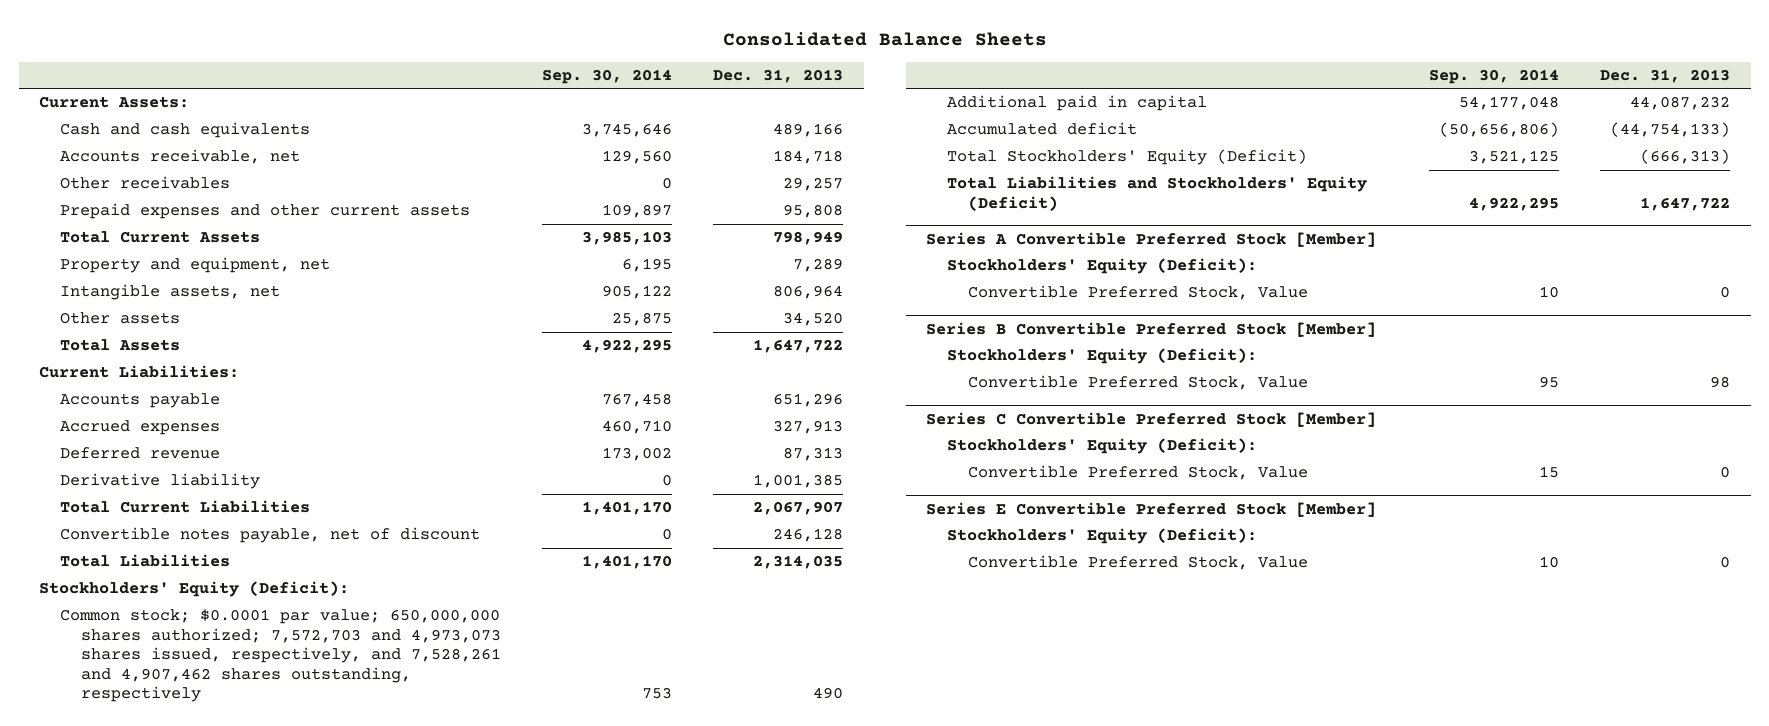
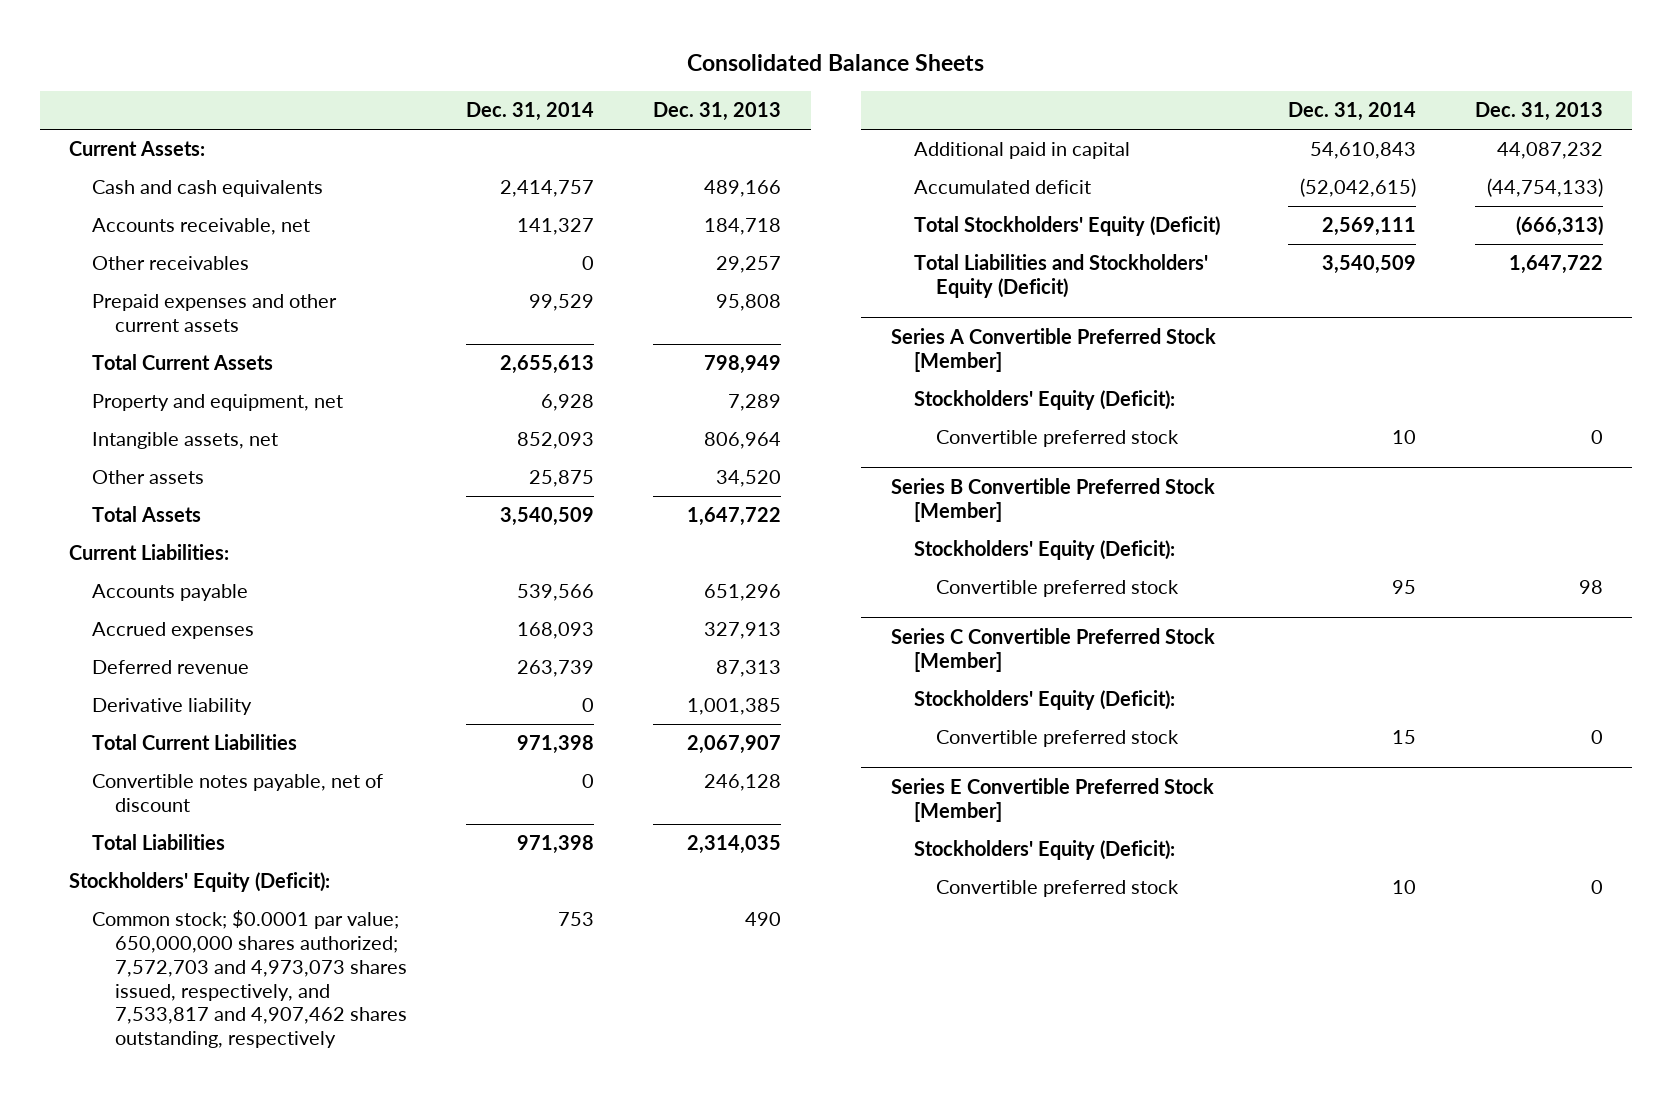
[541,68,672,84] Sep. 30, 2014 -> none
none -> [466,102,595,122] Dec. 31, 2014
[59,609,501,703] Common stock; $0.0001 par value; 650,000,000 shares authorized; 7,572,703 and 4,973,073 shares issued, respectively, and 7,528,261 and 4,907,462 shares outstanding, respectively -> [92,910,408,1049] Common stock; $0.0001 par value; 650,000,000 shares authorized; 7,572,703 and 4,973,073 shares issued, respectively, and 7,533,817 and 4,907,462 shares outstanding, respectively
[967,285,1308,301] Convertible Preferred Stock, Value -> [936,430,1180,448] Convertible preferred stock
[967,375,1308,391] Convertible Preferred Stock, Value -> [936,580,1180,598] Convertible preferred stock
[967,465,1308,481] Convertible Preferred Stock, Value -> [936,730,1180,748] Convertible preferred stock
[967,555,1308,571] Convertible Preferred Stock, Value -> [936,880,1180,898] Convertible preferred stock

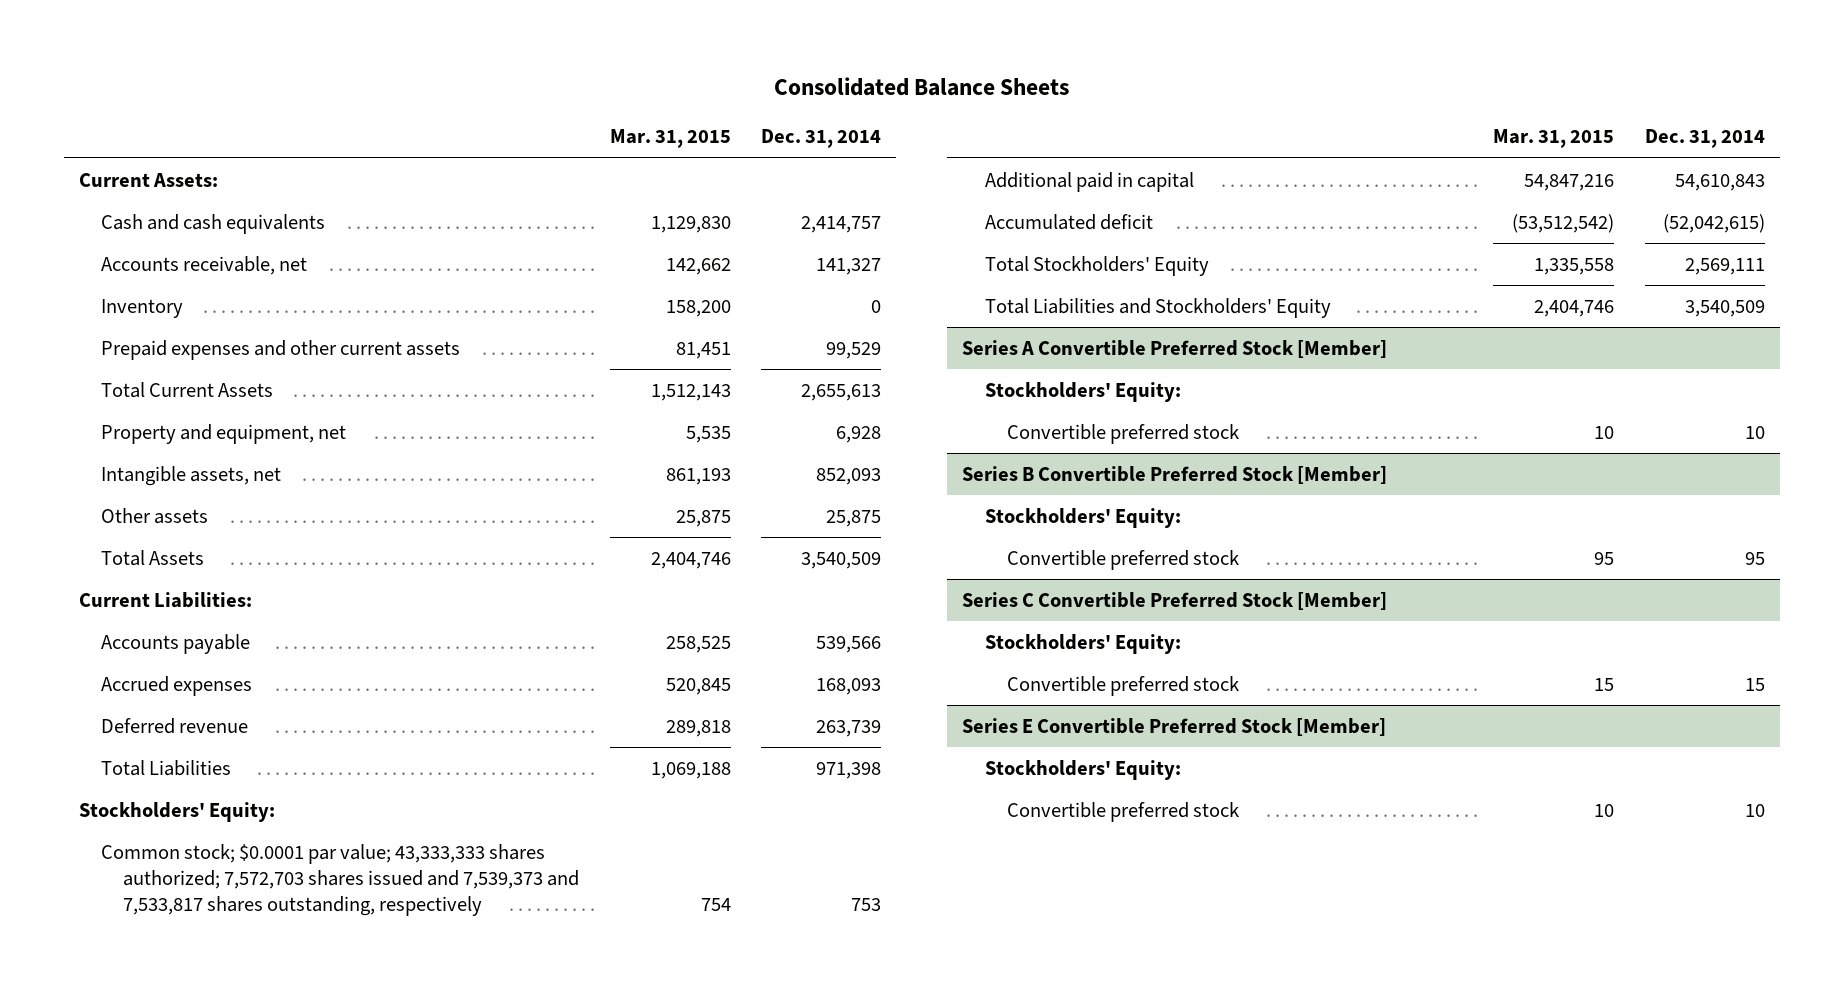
[653,102,782,122] Dec. 31, 2013 -> none
none -> [609,129,731,149] Mar. 31, 2015
[92,256,250,271] Other receivables -> none
none -> [101,298,184,318] Inventory
[92,698,253,716] Derivative liability -> none
[92,734,298,751] Total Current Liabilities -> none
[92,774,384,813] Convertible notes payable, net of discount -> none
[69,872,331,893] Stockholders' Equity (Deficit): -> [78,801,275,822] Stockholders' Equity:
[92,910,408,1049] Common stock; $0.0001 par value; 650,000,000 shares authorized; 7,572,703 and 4,973,073 shares issued, respectively, and 7,533,817 and 4,907,462 shares outstanding, respectively -> [101,843,580,916] Common stock; $0.0001 par value; 43,333,333 shares authorized; 7,572,703 shares issued and 7,539,373 and 7,533,817 shares outstanding, respectively
[913,216,1220,237] Total Stockholders' Equity (Deficit) -> [984,255,1209,276] Total Stockholders' Equity
[913,254,1208,299] Total Liabilities and Stockholders' Equity (Deficit) -> [984,297,1331,318] Total Liabilities and Stockholders' Equity
[913,390,1175,411] Stockholders' Equity (Deficit): -> [984,381,1181,402] Stockholders' Equity:
[913,540,1175,561] Stockholders' Equity (Deficit): -> [984,507,1181,528] Stockholders' Equity:
[913,690,1175,711] Stockholders' Equity (Deficit): -> [984,633,1181,654] Stockholders' Equity:
[913,840,1175,861] Stockholders' Equity (Deficit): -> [984,759,1181,780] Stockholders' Equity:

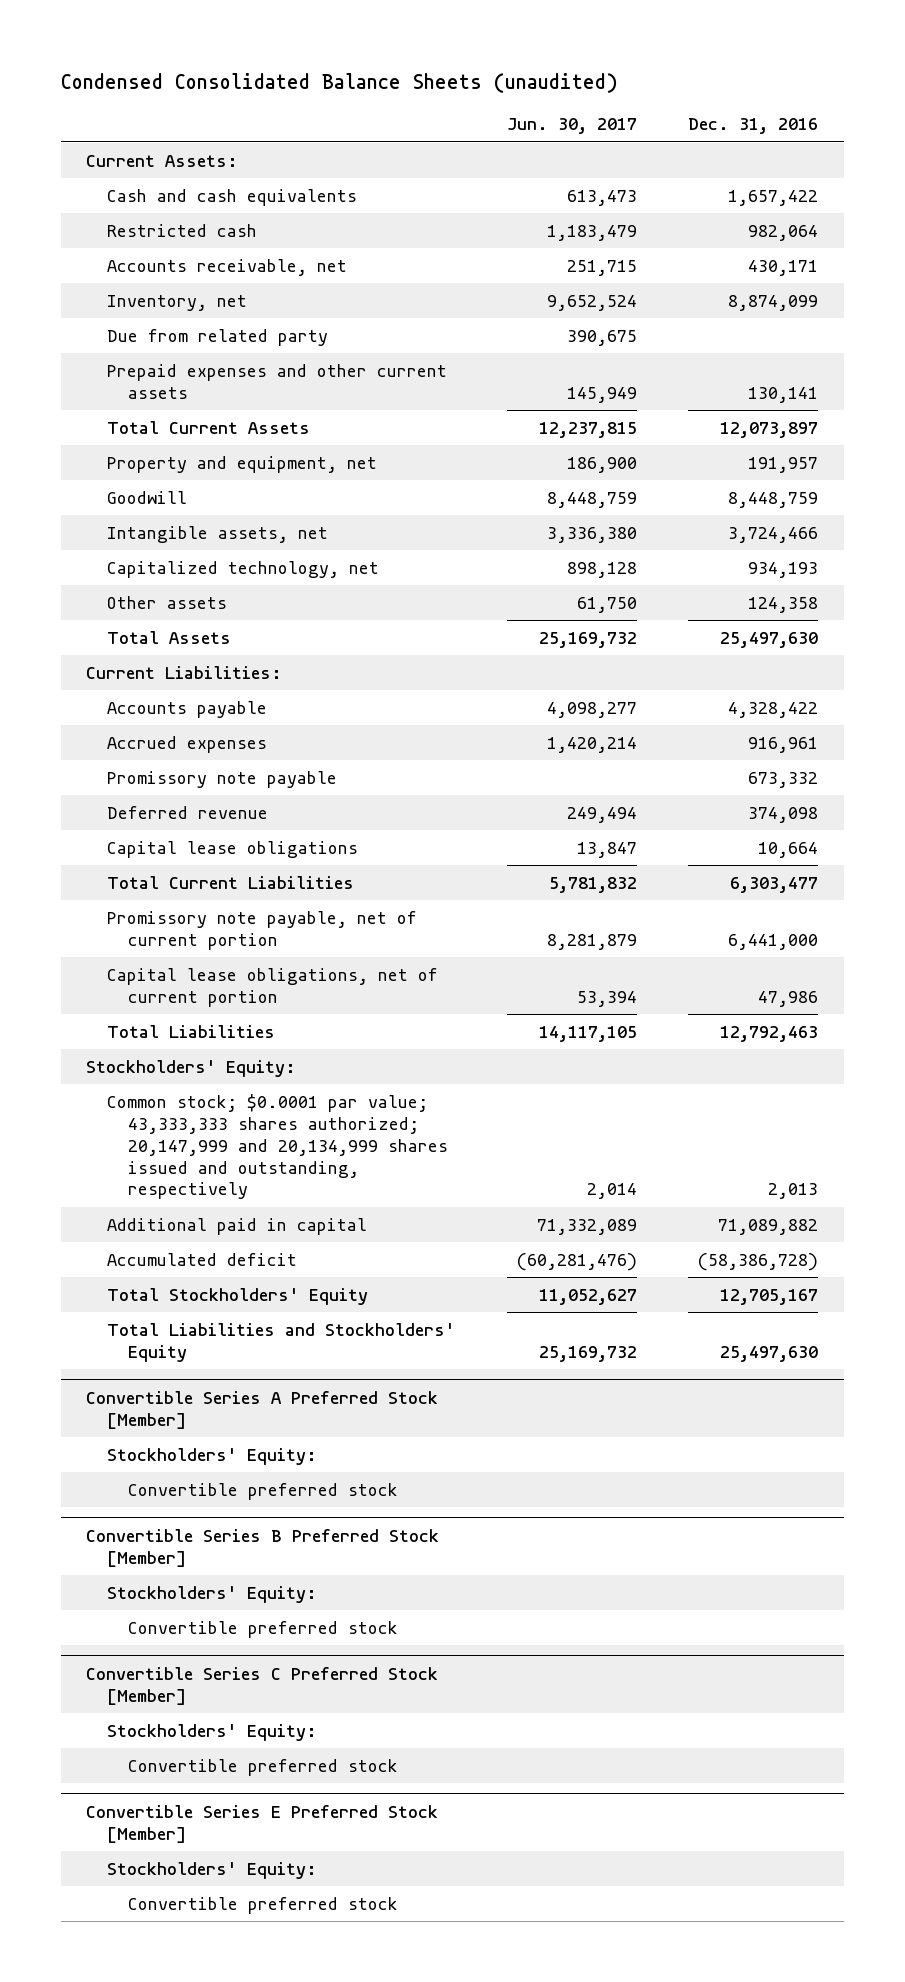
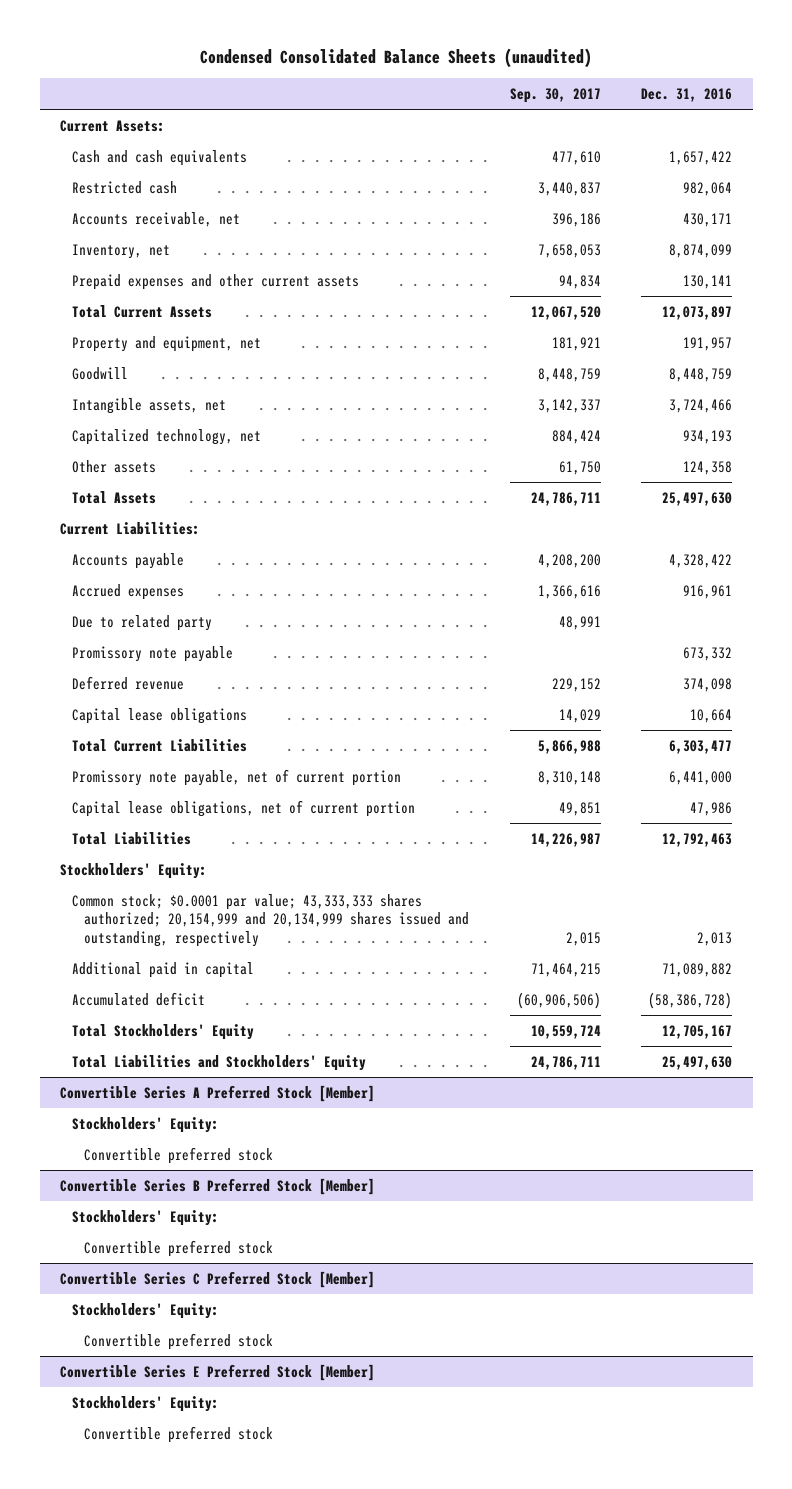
[506,118,637,135] Jun. 30, 2017 -> none
none -> [509,88,601,104] Sep. 30, 2017
[107,328,329,346] Due from related party -> none
none -> [72,614,213,631] Due to related party
[107,1093,449,1200] Common stock; $0.0001 par value; 43,333,333 shares authorized; 20,147,999 and 20,134,999 shares issued and outstanding, respectively -> [72,893,470,948] Common stock; $0.0001 par value; 43,333,333 shares authorized; 20,154,999 and 20,134,999 shares issued and outstanding, respectively

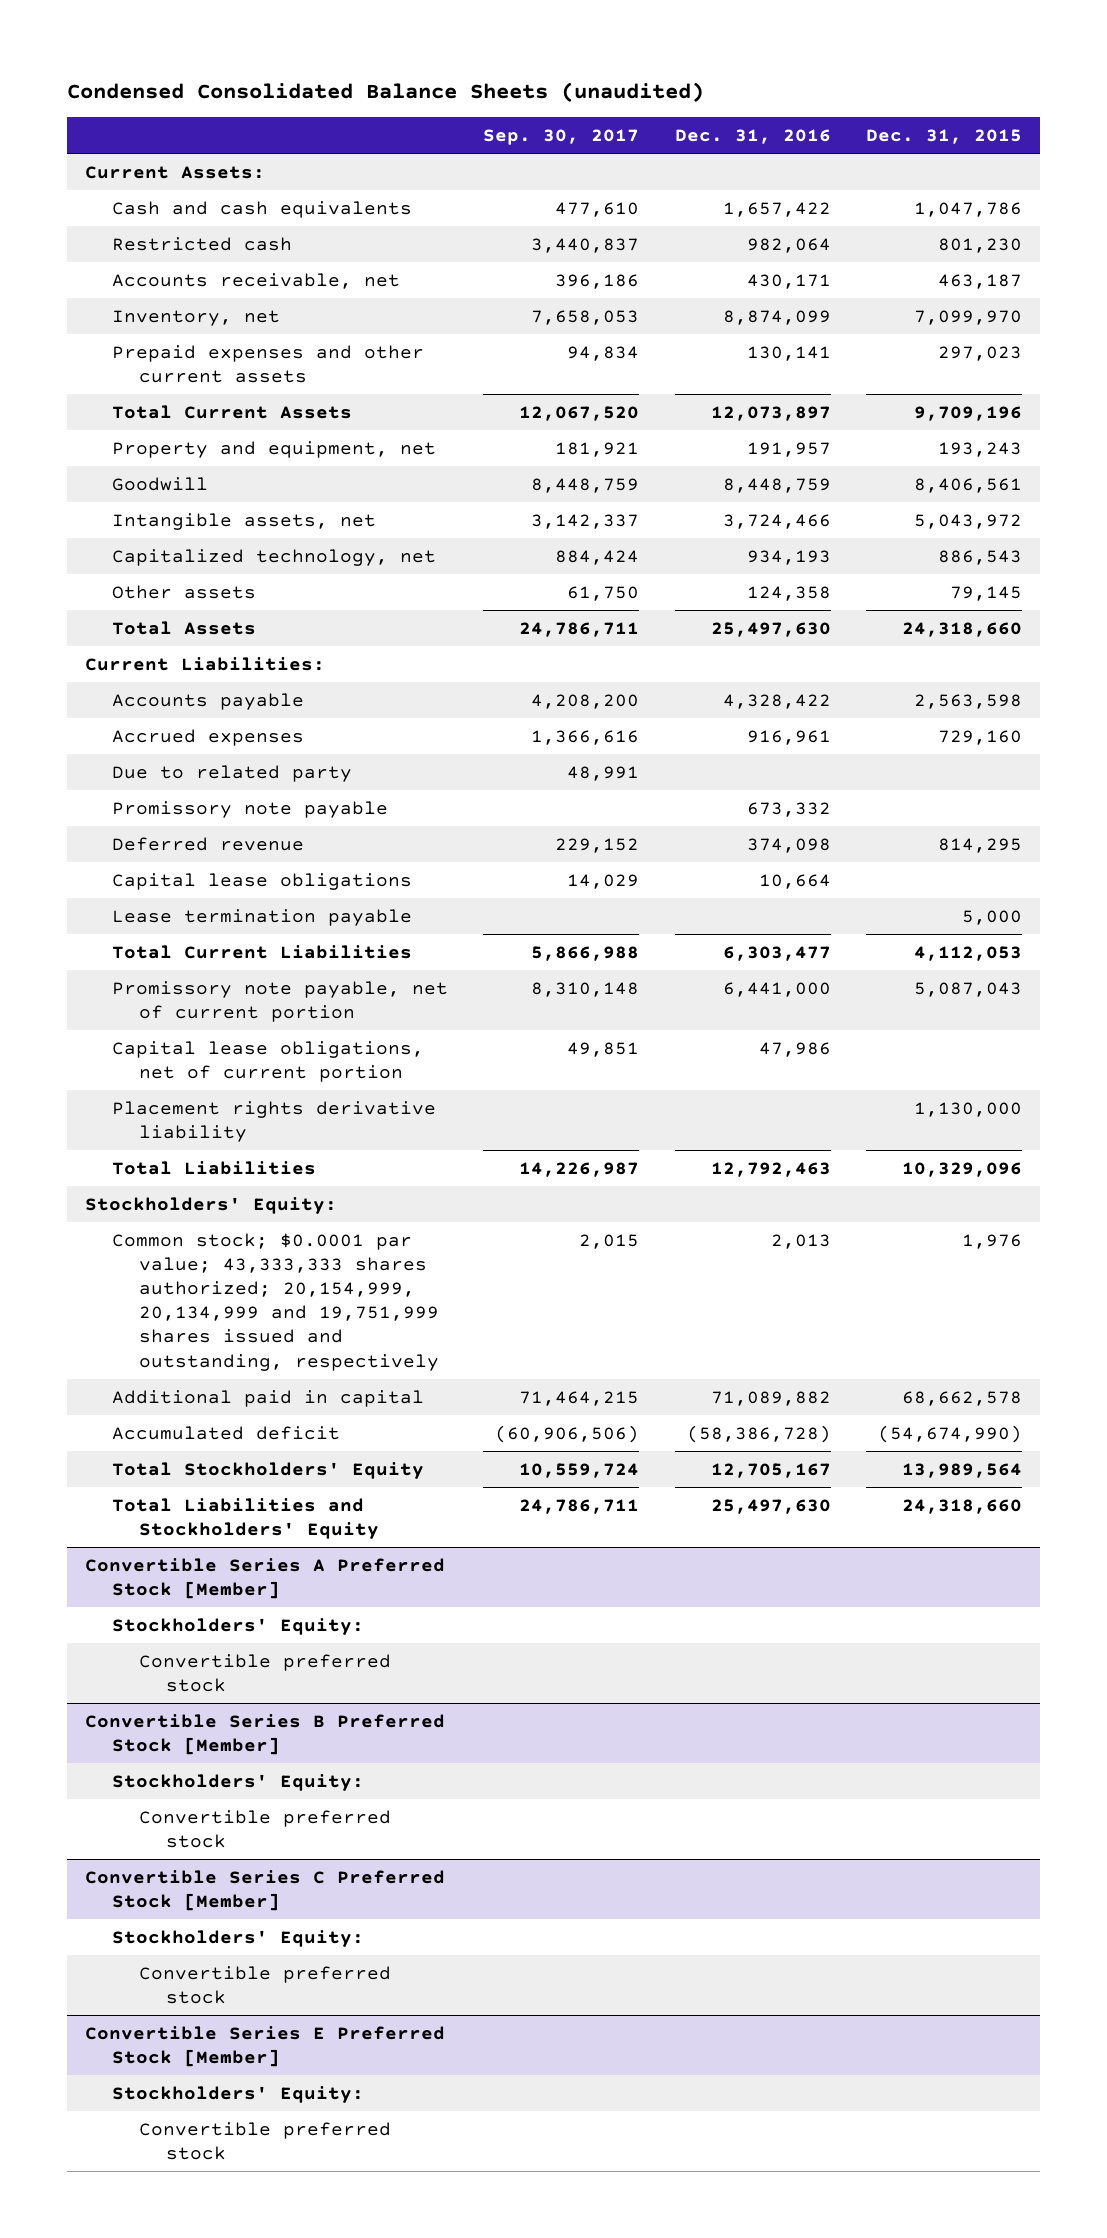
none -> [866,128,1023,144] Dec. 31, 2015
none -> [111,908,412,926] Lease termination payable
none -> [111,1100,436,1142] Placement rights derivative liability
[72,893,470,948] Common stock; $0.0001 par value; 43,333,333 shares authorized; 20,154,999 and 20,134,999 shares issued and outstanding, respectively -> [111,1232,439,1371] Common stock; $0.0001 par value; 43,333,333 shares authorized; 20,154,999, 20,134,999 and 19,751,999 shares issued and outstanding, respectively

